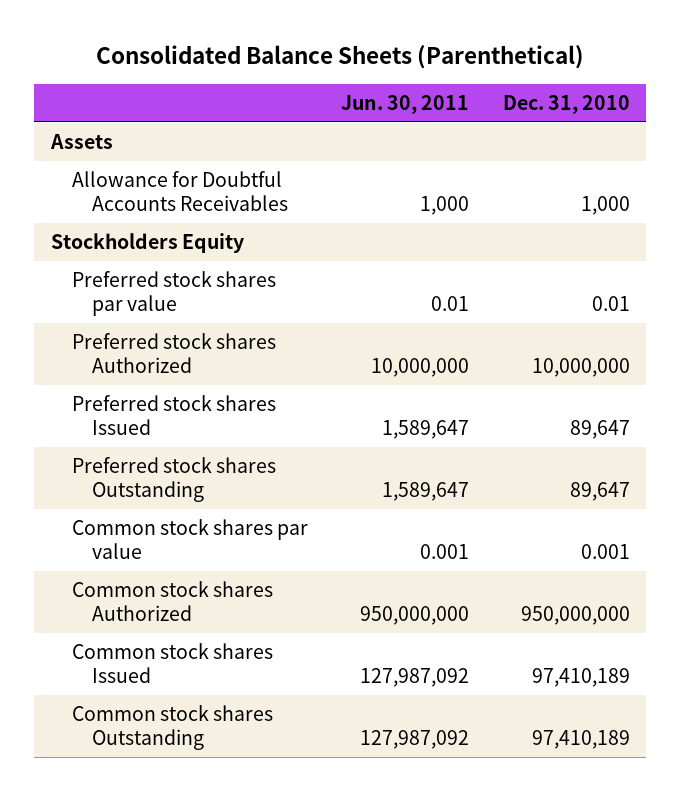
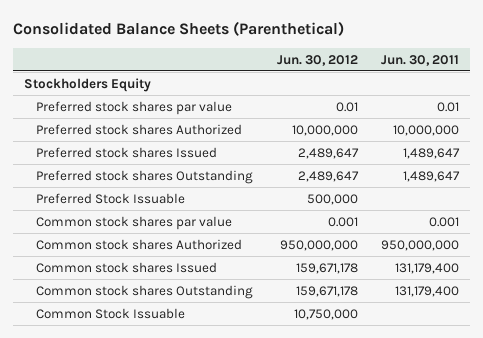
[502,94,630,114] Dec. 31, 2010 -> none
none -> [276,54,358,66] Jun. 30, 2012
[49,133,113,149] Assets -> none
[71,170,289,212] Allowance for Doubtful Accounts Receivables -> none
[382,420,470,440] 1,589,647 -> [402,147,460,159] 1,489,647
[382,482,470,502] 1,589,647 -> [402,170,460,182] 1,489,647
none -> [36,192,186,204] Preferred Stock Issuable
[360,668,470,688] 127,987,092 -> [394,262,459,274] 131,179,400
[360,730,470,750] 127,987,092 -> [394,285,459,297] 131,179,400
none -> [36,307,186,319] Common Stock Issuable

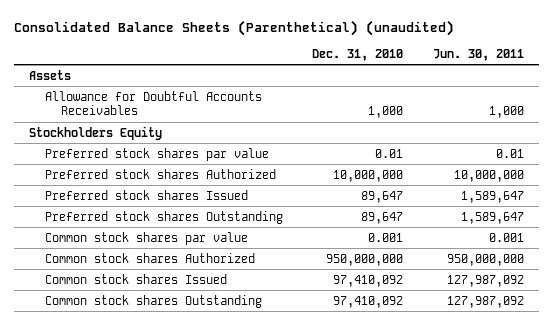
[12,21,344,37] Consolidated Balance Sheets (Parenthetical) -> [13,19,454,36] Consolidated Balance Sheets (Parenthetical) (unaudited)
[276,54,358,66] Jun. 30, 2012 -> none
none -> [312,48,404,61] Dec. 31, 2010
none -> [28,69,71,80] Assets
none -> [44,90,262,116] Allowance for Doubtful Accounts Receivables
[36,192,186,204] Preferred Stock Issuable -> none
[402,147,460,159] 1,489,647 -> [460,190,524,203] 1,589,647
[402,170,460,182] 1,489,647 -> [460,211,524,224] 1,589,647
[36,307,186,319] Common Stock Issuable -> none
[394,262,459,274] 131,179,400 -> [446,274,524,287] 127,987,092
[394,285,459,297] 131,179,400 -> [446,295,524,308] 127,987,092

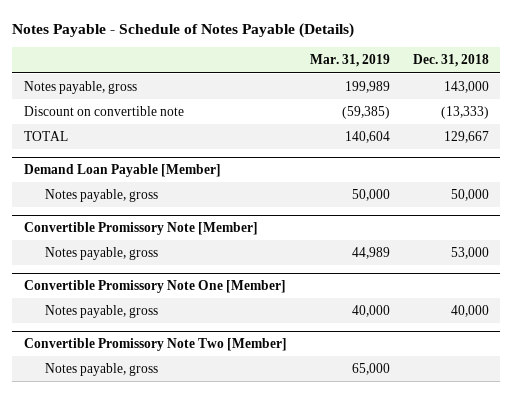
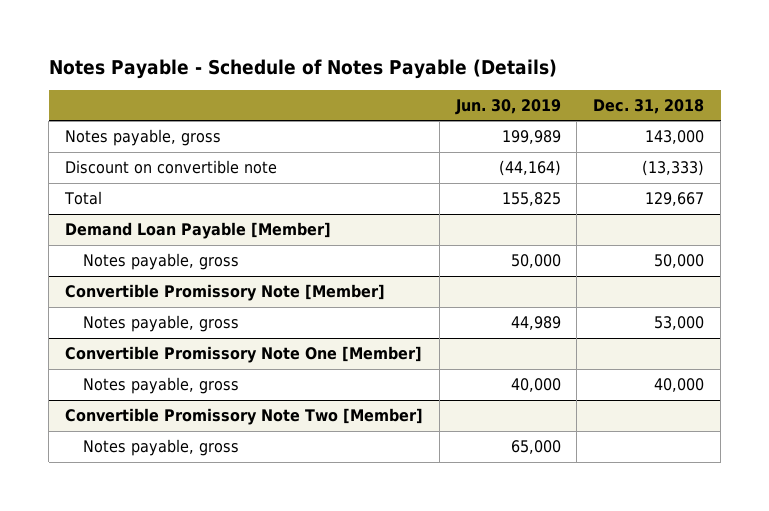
[309,54,390,68] Mar. 31, 2019 -> none
none -> [454,98,561,115] Jun. 30, 2019
[23,131,68,142] TOTAL -> [64,191,103,206] Total

